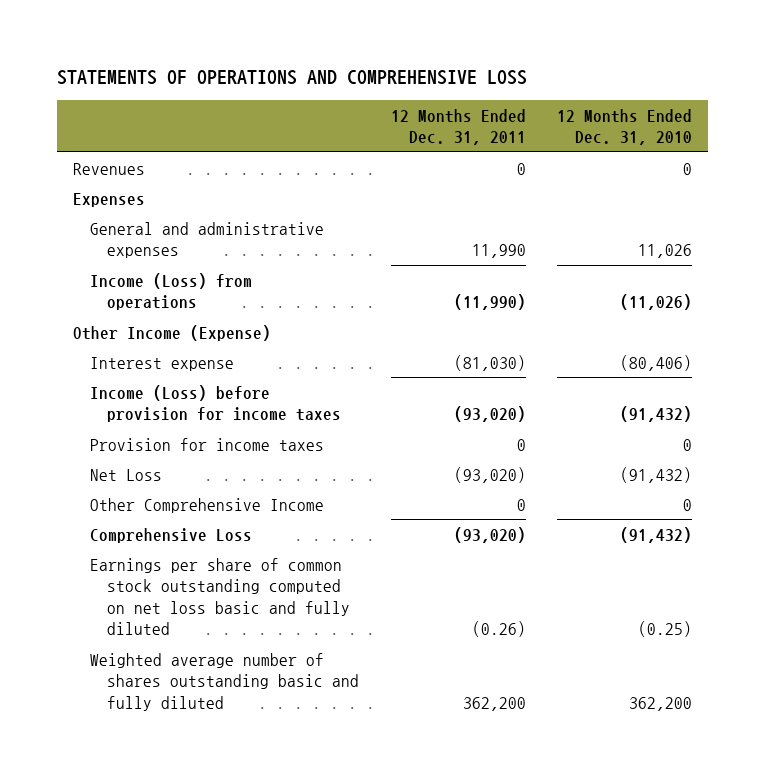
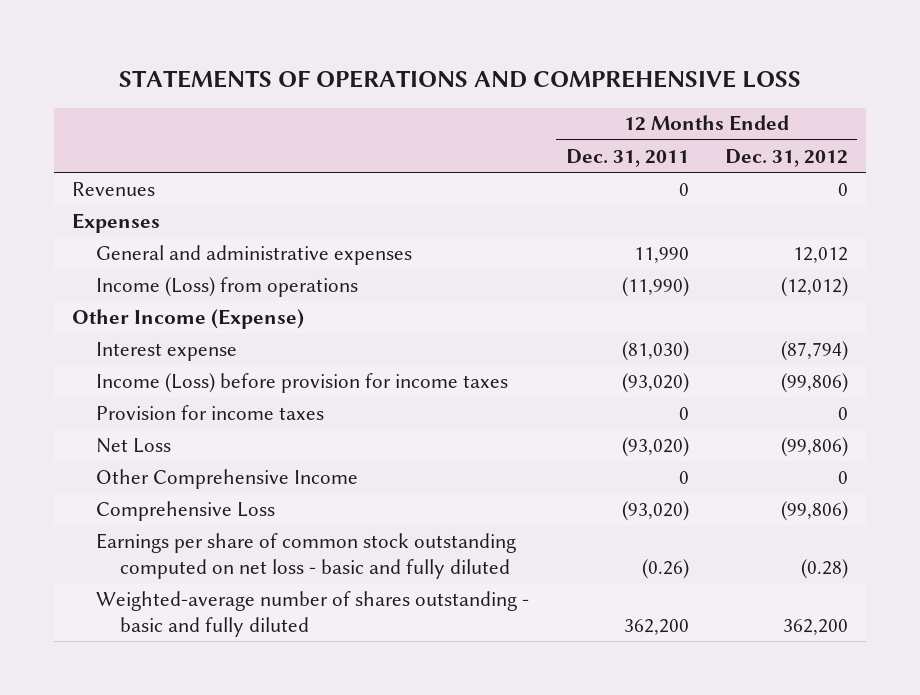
[556,108,692,146] 12 Months Ended Dec. 31, 2010 -> none
none -> [725,148,849,167] Dec. 31, 2012
[89,557,351,636] Earnings per share of common stock outstanding computed on net loss basic and fully diluted -> [96,532,517,579] Earnings per share of common stock outstanding computed on net loss - basic and fully diluted
[89,652,360,711] Weighted average number of shares outstanding basic and fully diluted -> [96,590,530,637] Weighted-average number of shares outstanding - basic and fully diluted

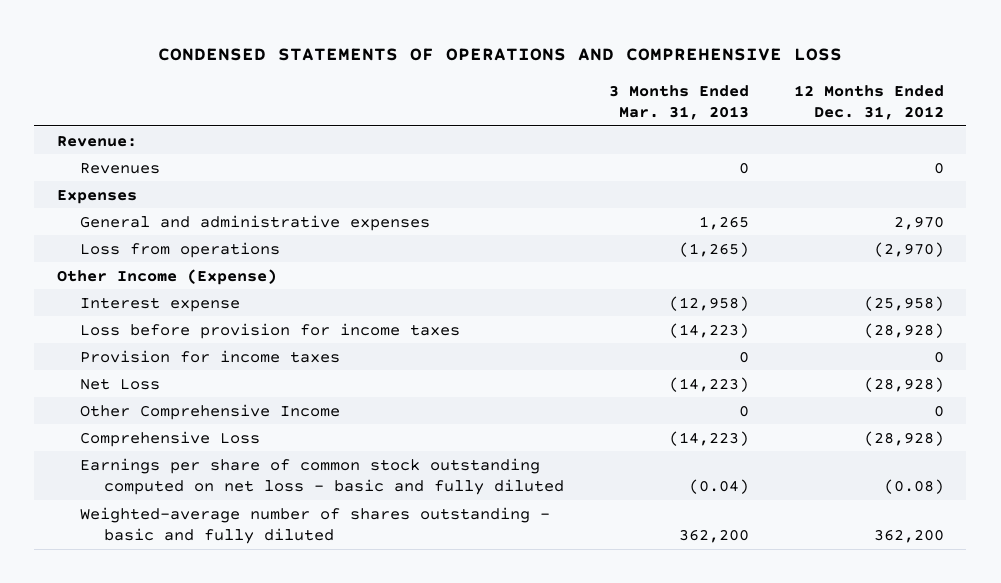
[119,69,802,88] STATEMENTS OF OPERATIONS AND COMPREHENSIVE LOSS -> [158,48,843,62] CONDENSED STATEMENTS OF OPERATIONS AND COMPREHENSIVE LOSS
[565,148,689,167] Dec. 31, 2011 -> none
none -> [608,84,749,121] 3 Months Ended Mar. 31, 2013
none -> [56,135,137,147] Revenue:
[793,246,849,263] 12,012 -> [893,215,944,230] 2,970
[96,276,359,297] Income (Loss) from operations -> [80,241,281,258] Loss from operations
[781,276,849,297] (12,012) -> [873,241,944,257] (2,970)
[781,340,849,361] (87,794) -> [863,295,944,311] (25,958)
[96,372,509,393] Income (Loss) before provision for income taxes -> [80,322,461,339] Loss before provision for income taxes
[781,372,849,393] (99,806) -> [863,322,944,338] (28,928)
[781,436,849,457] (99,806) -> [863,376,944,392] (28,928)
[781,500,849,521] (99,806) -> [863,430,944,446] (28,928)
[801,558,849,579] (0.28) -> [883,478,944,494] (0.08)

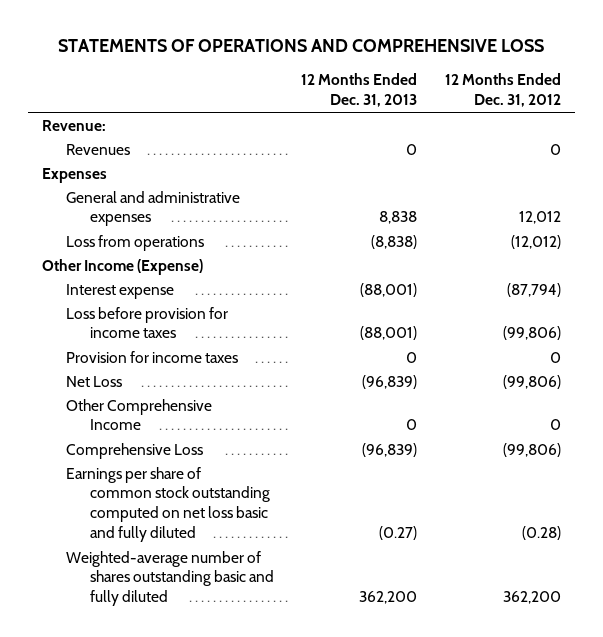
[158,48,843,62] CONDENSED STATEMENTS OF OPERATIONS AND COMPREHENSIVE LOSS -> [58,39,545,53] STATEMENTS OF OPERATIONS AND COMPREHENSIVE LOSS
[608,84,749,121] 3 Months Ended Mar. 31, 2013 -> none
none -> [301,73,418,108] 12 Months Ended Dec. 31, 2013
[893,215,944,230] 2,970 -> [518,211,561,225] 12,012
[873,241,944,257] (2,970) -> [510,234,561,249] (12,012)
[863,295,944,311] (25,958) -> [506,282,561,297] (87,794)
[863,322,944,338] (28,928) -> [502,326,561,341] (99,806)
[863,376,944,392] (28,928) -> [502,374,561,389] (99,806)
[863,430,944,446] (28,928) -> [502,442,561,457] (99,806)
[80,457,565,495] Earnings per share of common stock outstanding computed on net loss - basic and fully diluted -> [66,466,271,543] Earnings per share of common stock outstanding computed on net loss basic and fully diluted
[883,478,944,494] (0.08) -> [521,526,561,541] (0.28)
[80,506,551,544] Weighted-average number of shares outstanding - basic and fully diluted -> [66,550,275,607] Weighted-average number of shares outstanding basic and fully diluted

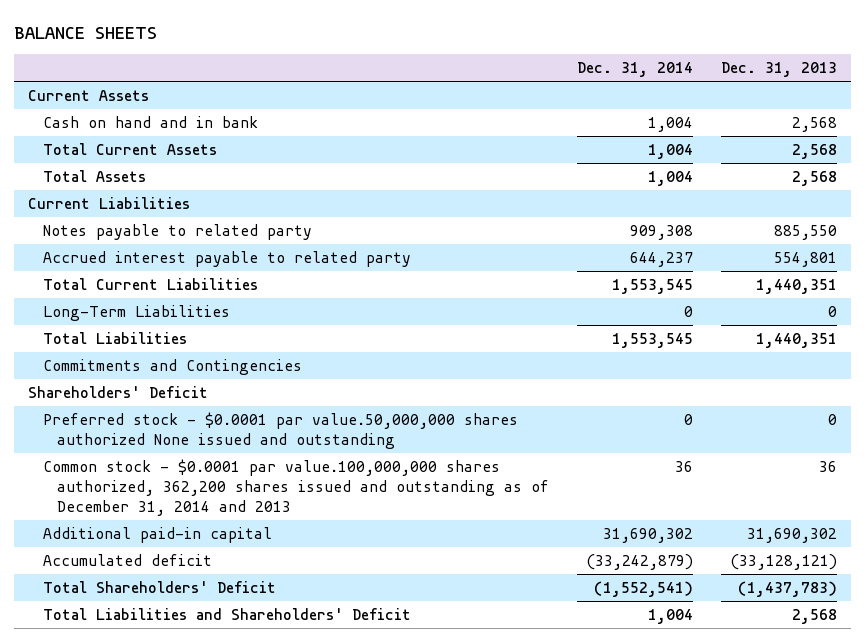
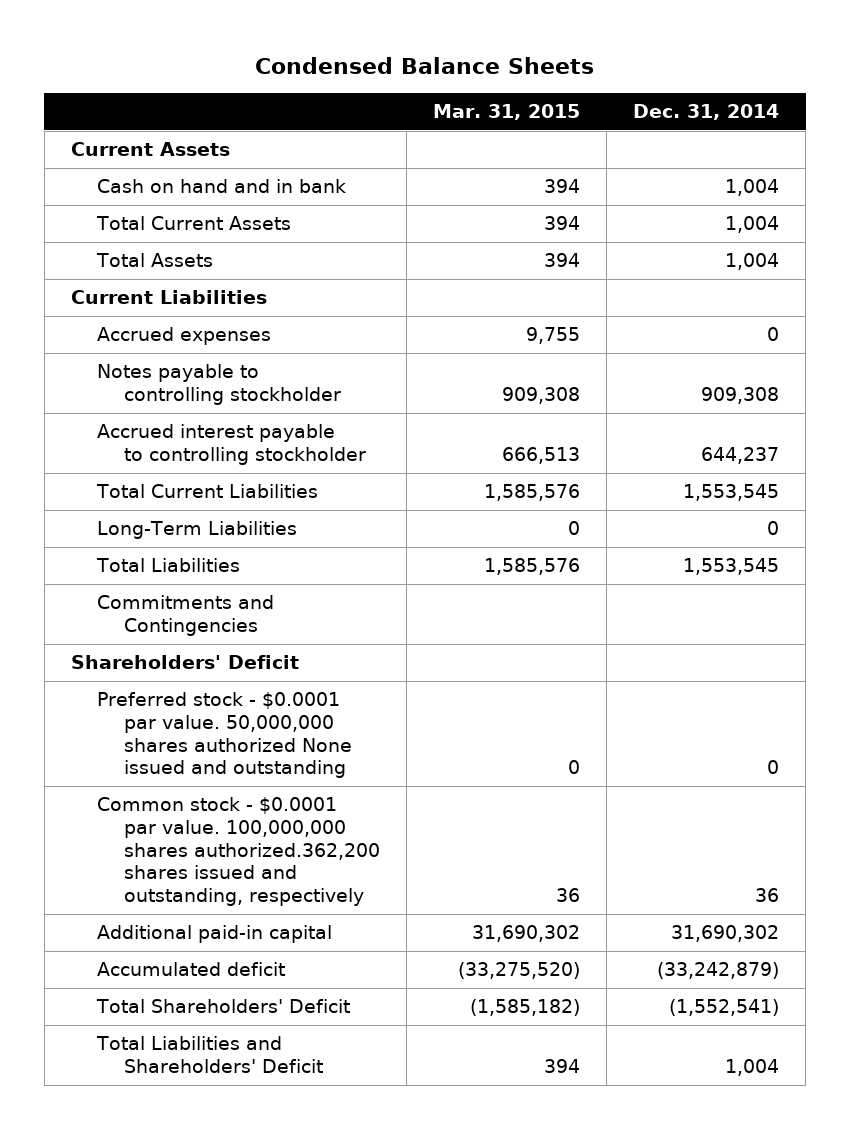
[14,26,158,39] BALANCE SHEETS -> [254,56,594,74] Condensed Balance Sheets
[720,62,837,78] Dec. 31, 2013 -> none
none -> [432,104,580,121] Mar. 31, 2015
none -> [97,327,272,346] Accrued expenses
[42,223,312,240] Notes payable to related party -> [97,364,341,406] Notes payable to controlling stockholder
[42,250,411,267] Accrued interest payable to related party -> [97,424,366,466] Accrued interest payable to controlling stockholder
[42,411,518,450] Preferred stock - $0.0001 par value.50,000,000 shares authorized None issued and outstanding -> [97,692,352,779] Preferred stock - $0.0001 par value. 50,000,000 shares authorized None issued and outstanding
[42,458,550,517] Common stock - $0.0001 par value.100,000,000 shares authorized, 362,200 shares issued and outstanding as of December 31, 2014 and 2013 -> [97,797,380,906] Common stock - $0.0001 par value. 100,000,000 shares authorized.362,200 shares issued and outstanding, respectively

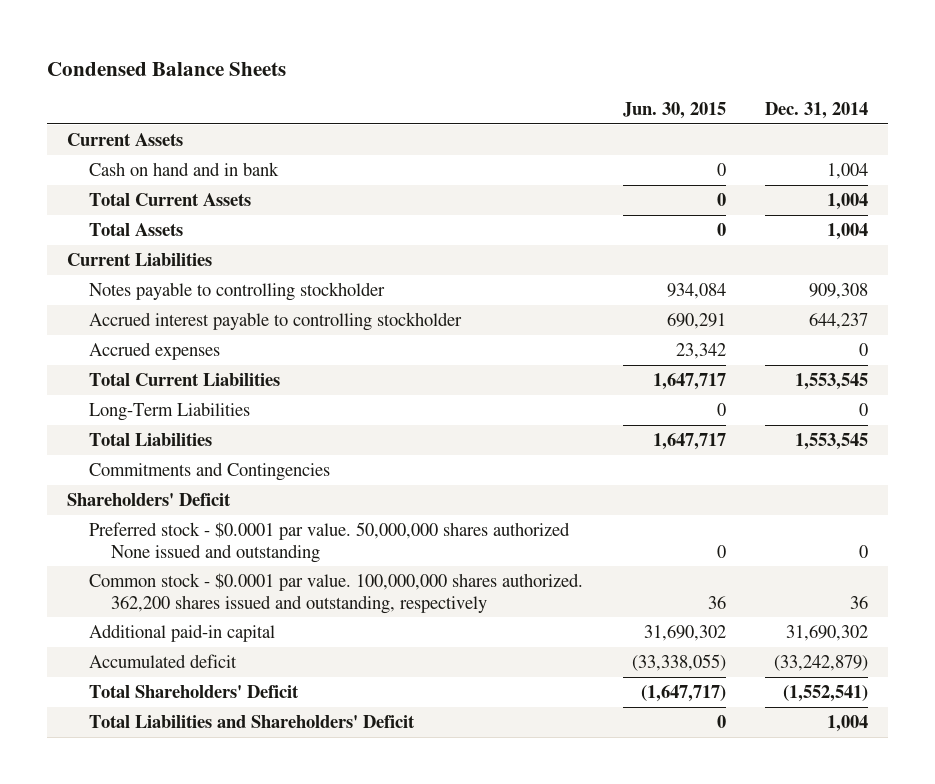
[432,104,580,121] Mar. 31, 2015 -> none
none -> [622,102,726,120] Jun. 30, 2015
[97,327,272,346] Accrued expenses -> [89,341,221,360] Accrued expenses
[97,797,380,906] Common stock - $0.0001 par value. 100,000,000 shares authorized.362,200 shares issued and outstanding, respectively -> [89,572,584,614] Common stock - $0.0001 par value. 100,000,000 shares authorized. 362,200 shares issued and outstanding, respectively

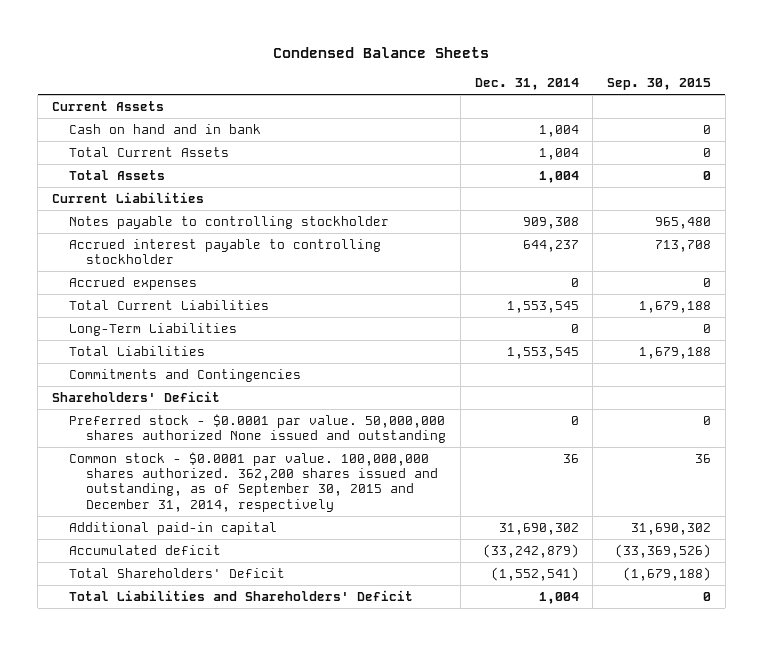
[622,102,726,120] Jun. 30, 2015 -> none
none -> [606,78,711,91] Sep. 30, 2015
[89,572,584,614] Common stock - $0.0001 par value. 100,000,000 shares authorized. 362,200 shares issued and outstanding, respectively -> [69,452,439,512] Common stock - $0.0001 par value. 100,000,000 shares authorized. 362,200 shares issued and outstanding, as of September 30, 2015 and December 31, 2014, respectively

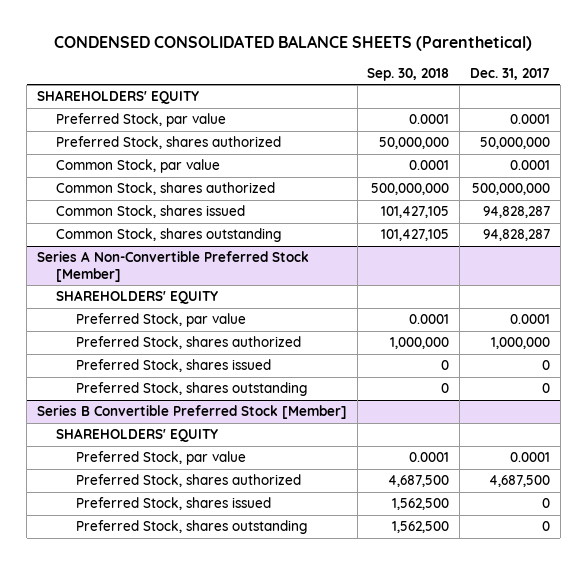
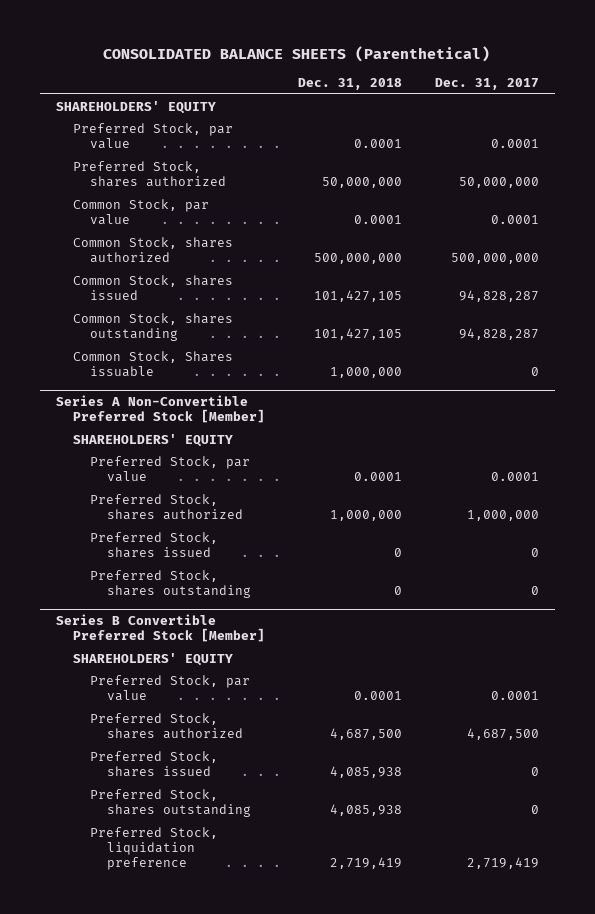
[54,34,533,51] CONDENSED CONSOLIDATED BALANCE SHEETS (Parenthetical) -> [103,46,491,63] CONSOLIDATED BALANCE SHEETS (Parenthetical)
[367,67,450,81] Sep. 30, 2018 -> none
none -> [297,78,402,91] Dec. 31, 2018
none -> [73,350,234,377] Common Stock, Shares issuable
none -> [90,826,219,871] Preferred Stock, liquidation preference

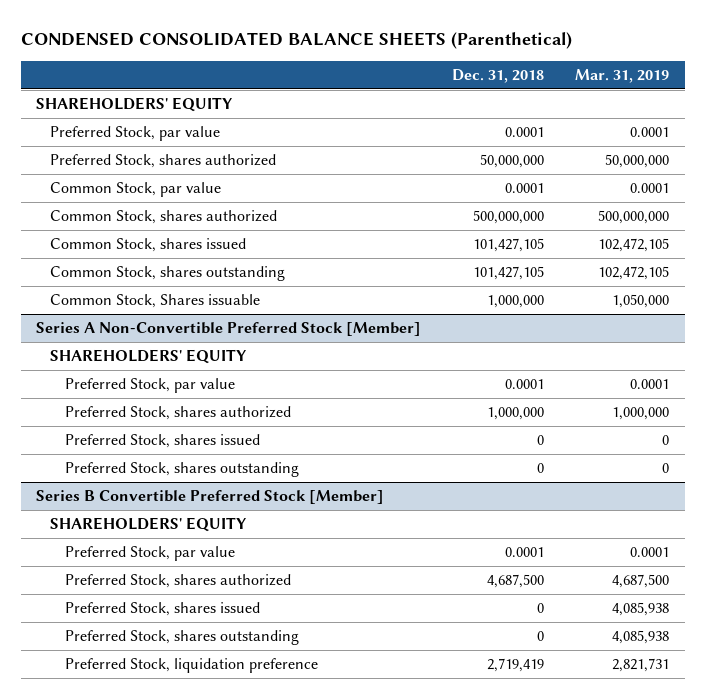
[103,46,491,63] CONSOLIDATED BALANCE SHEETS (Parenthetical) -> [20,32,572,50] CONDENSED CONSOLIDATED BALANCE SHEETS (Parenthetical)
[434,78,539,91] Dec. 31, 2017 -> none
none -> [575,69,670,84] Mar. 31, 2019
[329,765,402,778] 4,085,938 -> [537,603,545,614] 0
[329,803,402,816] 4,085,938 -> [537,631,545,642] 0

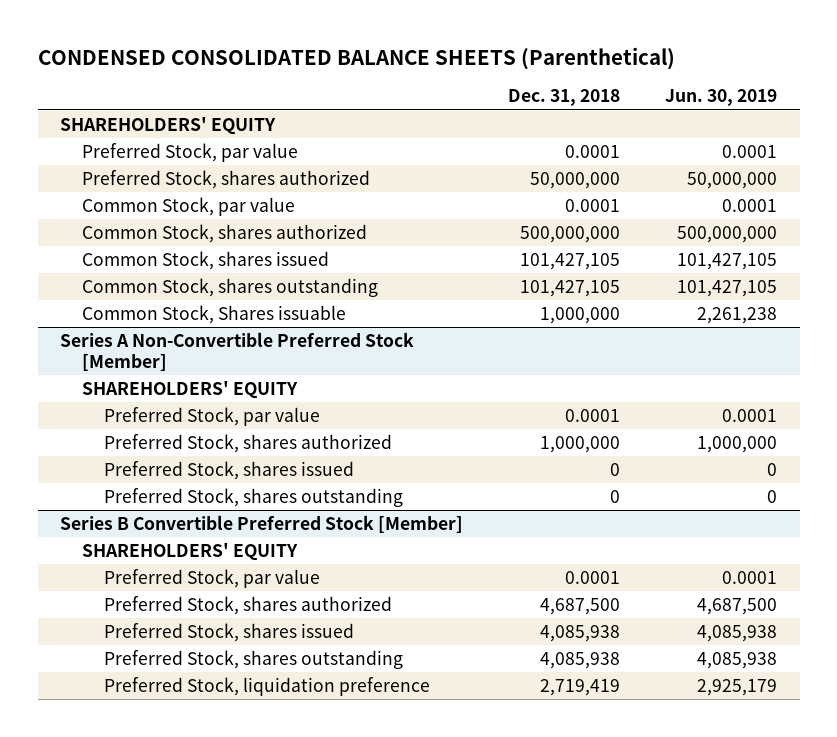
[575,69,670,84] Mar. 31, 2019 -> none
none -> [665,89,778,107] Jun. 30, 2019
[537,603,545,614] 0 -> [540,624,621,642] 4,085,938
[537,631,545,642] 0 -> [540,651,621,669] 4,085,938

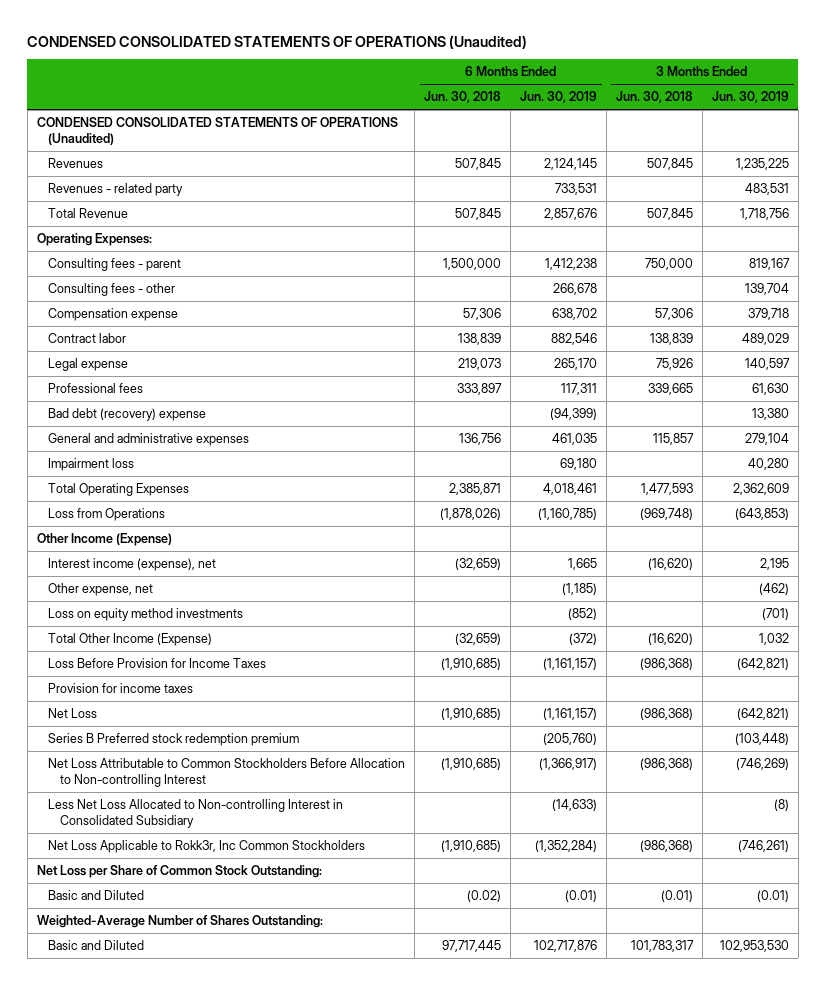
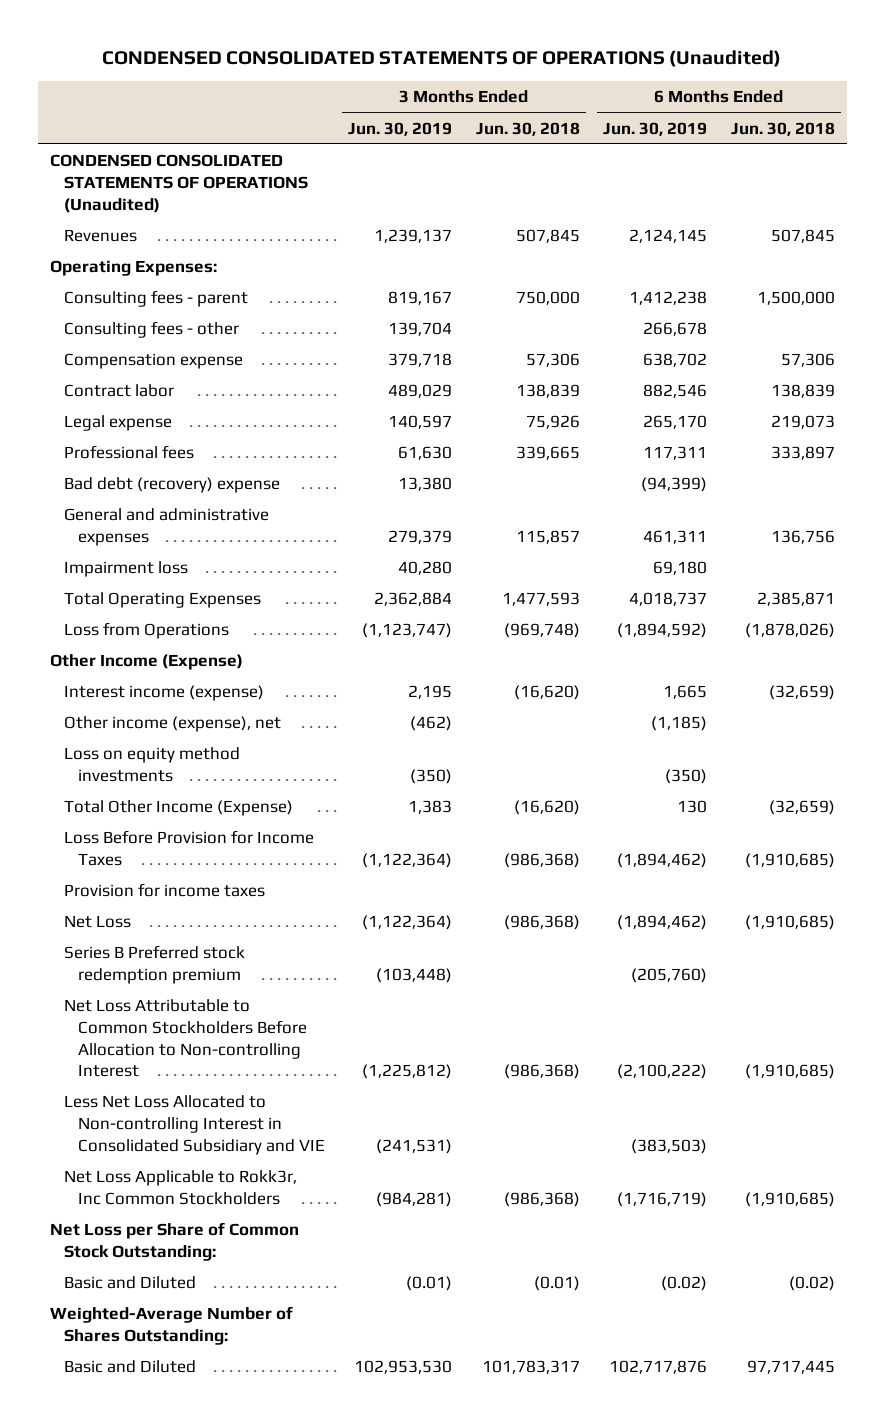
[48,183,184,197] Revenues - related party -> none
[48,208,129,219] Total Revenue -> none
[735,158,789,171] 1,235,225 -> [374,229,453,244] 1,239,137
[552,433,598,446] 461,035 -> [643,529,708,544] 461,311
[744,433,789,446] 279,104 -> [388,529,453,544] 279,379
[543,483,598,496] 4,018,461 -> [629,592,708,607] 4,018,737
[732,483,789,496] 2,362,609 -> [374,592,453,607] 2,362,884
[538,508,598,521] (1,160,785) -> [617,623,708,639] (1,894,592)
[734,508,789,521] (643,853) -> [362,623,453,639] (1,123,747)
[48,558,217,572] Interest income (expense), net -> [63,685,264,702] Interest income (expense)
[48,583,154,597] Other expense, net -> [63,716,281,733] Other income (expense), net
[568,608,598,621] (852) -> [665,768,708,784] (350)
[761,608,789,621] (701) -> [410,768,453,784] (350)
[569,633,598,646] (372) -> [677,800,708,814] 130
[758,633,789,646] 1,032 -> [408,800,453,815] 1,383
[543,658,598,671] (1,161,157) -> [617,852,708,868] (1,894,462)
[736,658,789,671] (642,821) -> [362,852,453,868] (1,122,364)
[543,708,598,721] (1,161,157) -> [617,915,708,931] (1,894,462)
[736,708,789,721] (642,821) -> [362,915,453,931] (1,122,364)
[539,758,598,771] (1,366,917) -> [617,1064,708,1080] (2,100,222)
[735,758,789,771] (746,269) -> [362,1064,453,1080] (1,225,812)
[48,799,344,828] Less Net Loss Allocated to Non-controlling Interest in Consolidated Subsidiary -> [63,1095,325,1155] Less Net Loss Allocated to Non-controlling Interest in Consolidated Subsidiary and VIE
[552,799,598,812] (14,633) -> [631,1138,708,1154] (383,503)
[773,799,789,812] (8) -> [376,1138,453,1154] (241,531)
[535,840,598,853] (1,352,284) -> [617,1191,708,1207] (1,716,719)
[737,840,789,853] (746,261) -> [376,1191,453,1207] (984,281)
[565,890,598,903] (0.01) -> [661,1276,708,1292] (0.02)

